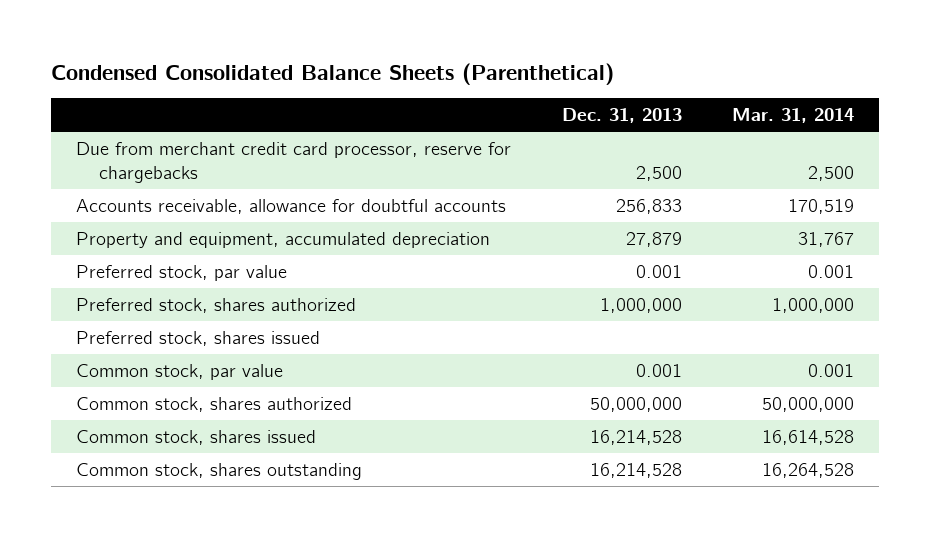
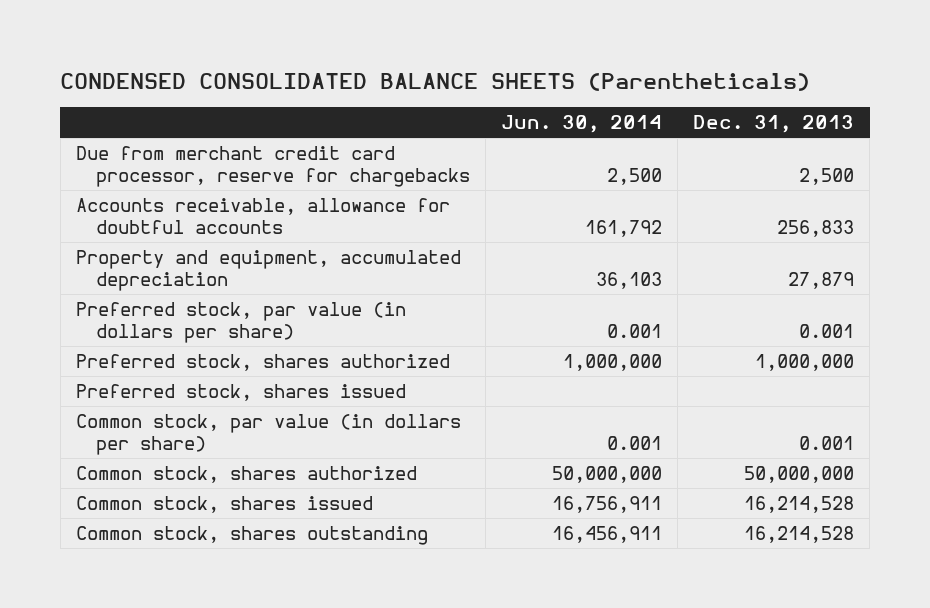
[50,62,614,85] Condensed Consolidated Balance Sheets (Parenthetical) -> [60,73,811,92] CONDENSED CONSOLIDATED BALANCE SHEETS (Parentheticals)
[732,108,855,124] Mar. 31, 2014 -> none
none -> [501,115,663,134] Jun. 30, 2014
[76,264,288,281] Preferred stock, par value -> [75,301,406,343] Preferred stock, par value (in dollars per share)
[76,363,284,380] Common stock, par value -> [75,413,461,455] Common stock, par value (in dollars per share)

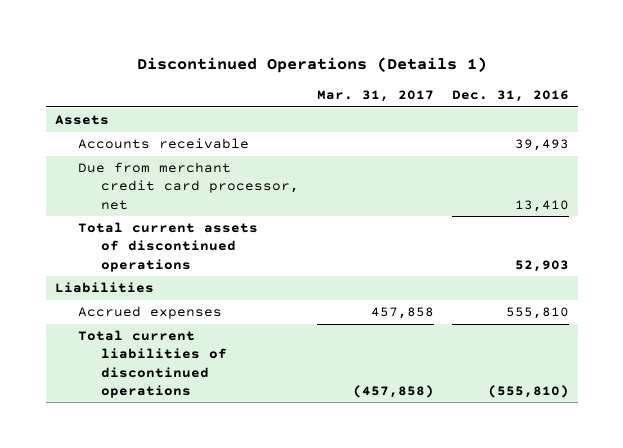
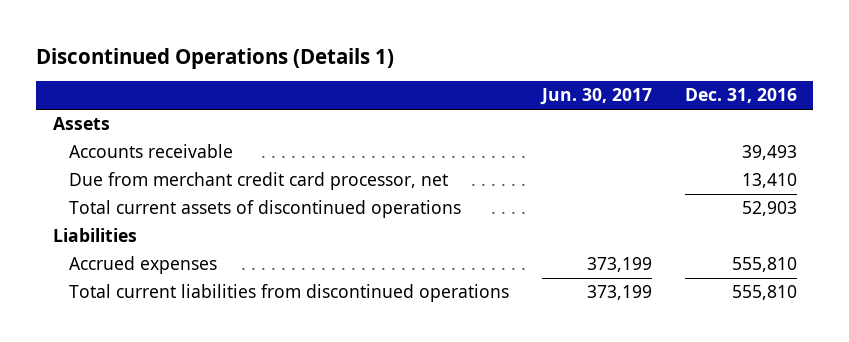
[316,90,434,103] Mar. 31, 2017 -> none
none -> [540,88,653,106] Jun. 30, 2017
[77,330,228,398] Total current liabilities of discontinued operations -> [69,284,510,303] Total current liabilities from discontinued operations
[487,384,569,398] (555,810) -> [731,285,797,301] 555,810

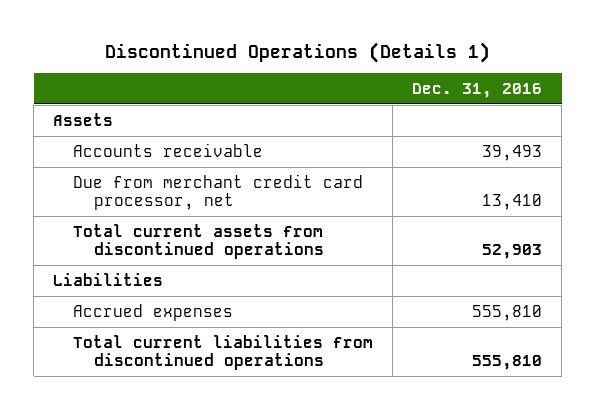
[540,88,653,106] Jun. 30, 2017 -> none
[69,200,462,219] Total current assets of discontinued operations -> [73,223,324,260] Total current assets from discontinued operations

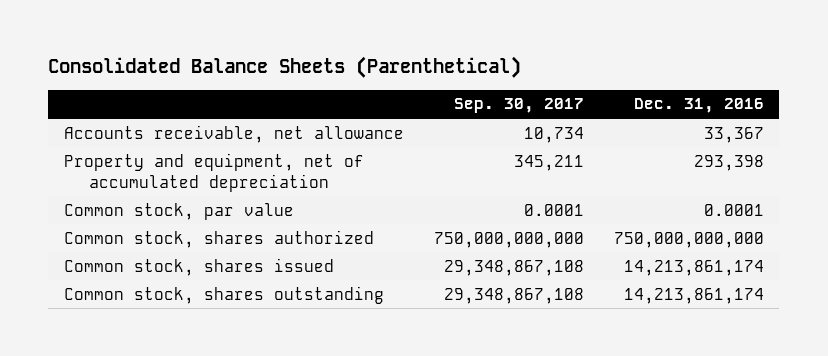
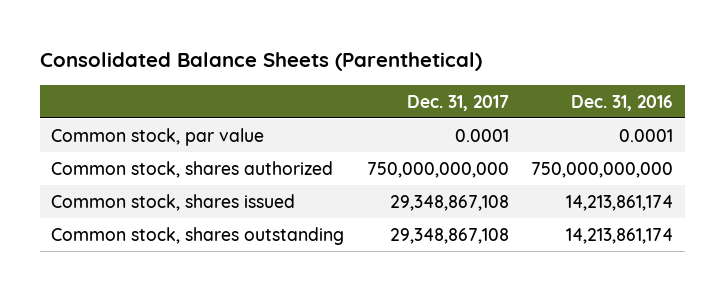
[453,98,584,114] Sep. 30, 2017 -> none
none -> [406,94,509,111] Dec. 31, 2017
[63,124,404,143] Accounts receivable, net allowance -> none
[63,152,364,192] Property and equipment, net of accumulated depreciation -> none

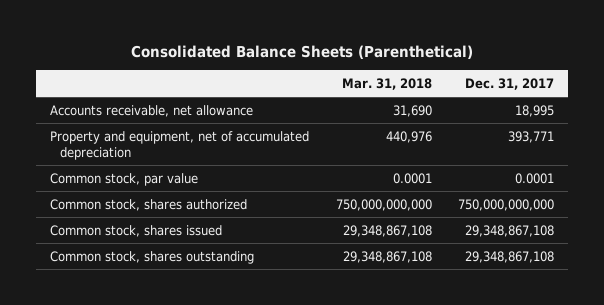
[571,94,674,111] Dec. 31, 2016 -> none
none -> [341,77,432,90] Mar. 31, 2018
none -> [49,104,253,117] Accounts receivable, net allowance
none -> [49,130,309,160] Property and equipment, net of accumulated depreciation

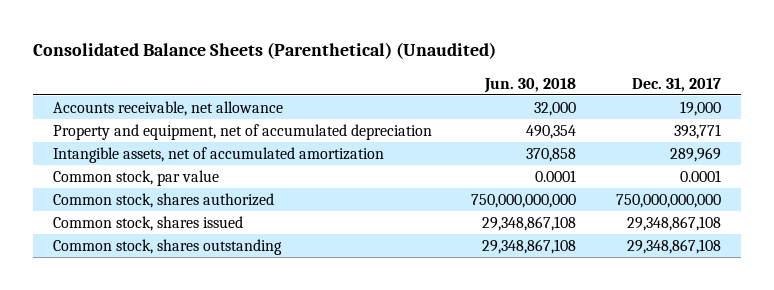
[131,44,474,59] Consolidated Balance Sheets (Parenthetical) -> [32,42,496,60] Consolidated Balance Sheets (Parenthetical) (Unaudited)
[341,77,432,90] Mar. 31, 2018 -> none
none -> [484,77,577,93] Jun. 30, 2018
[515,104,555,117] 18,995 -> [680,100,722,116] 19,000
none -> [52,146,384,163] Intangible assets, net of accumulated amortization

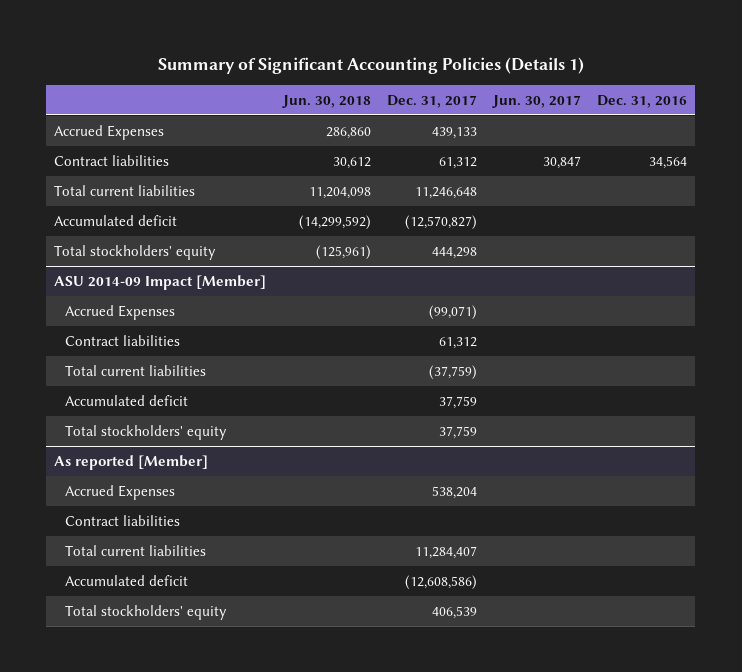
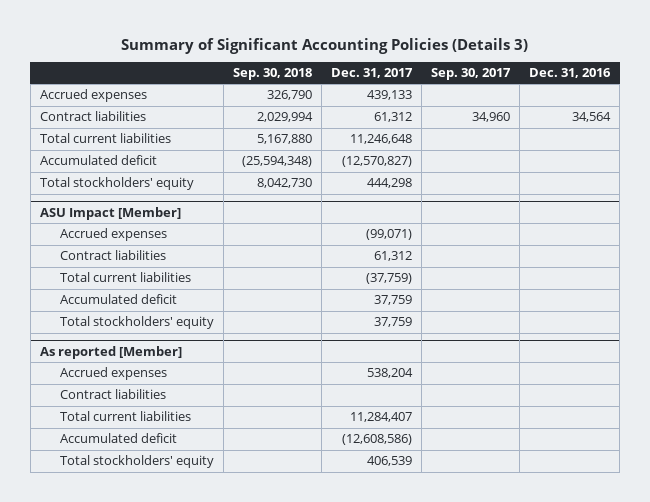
[157,56,584,74] Summary of Significant Accounting Policies (Details 1) -> [121,37,529,54] Summary of Significant Accounting Policies (Details 3)
[281,94,371,108] Jun. 30, 2018 -> none
[492,94,582,108] Jun. 30, 2017 -> none
none -> [232,68,312,81] Sep. 30, 2018
none -> [431,68,512,81] Sep. 30, 2017
[54,124,165,140] Accrued Expenses -> [39,89,147,103] Accrued expenses
[54,274,267,290] ASU 2014-09 Impact [Member] -> [39,206,181,220] ASU Impact [Member]
[65,304,176,320] Accrued Expenses -> [59,228,167,242] Accrued expenses
[65,484,176,500] Accrued Expenses -> [59,367,167,381] Accrued expenses

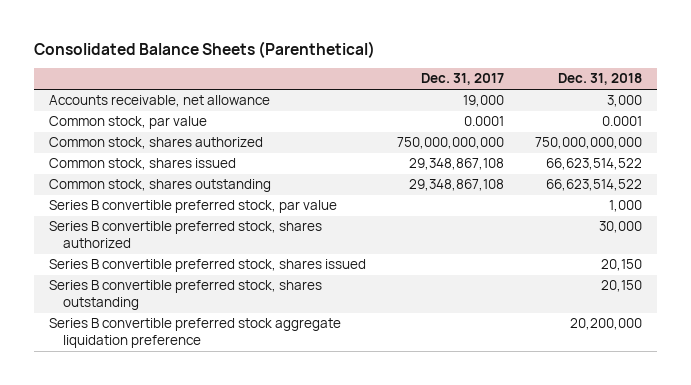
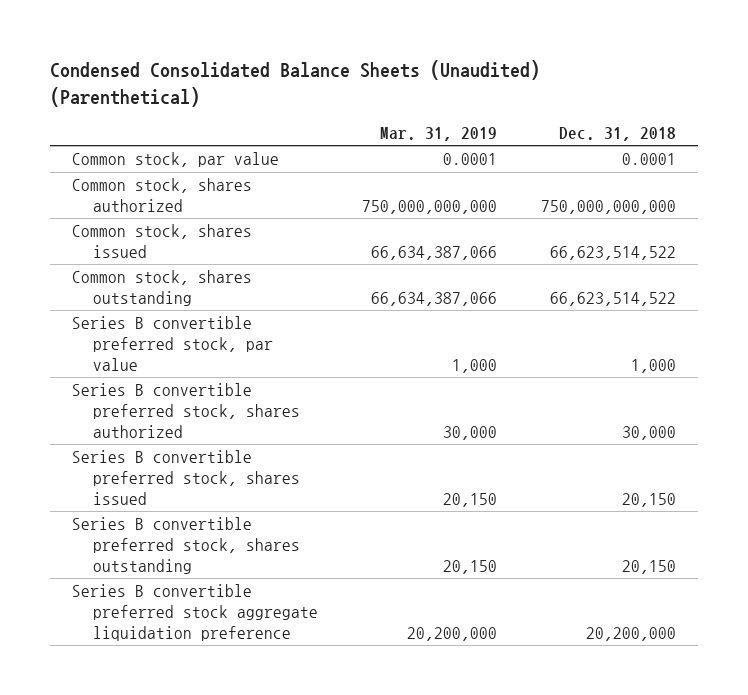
[33,40,375,58] Consolidated Balance Sheets (Parenthetical) -> [49,60,540,107] Condensed Consolidated Balance Sheets (Unaudited) (Parenthetical)
[420,73,504,86] Dec. 31, 2017 -> none
none -> [380,126,498,141] Mar. 31, 2019
[49,95,271,108] Accounts receivable, net allowance -> none

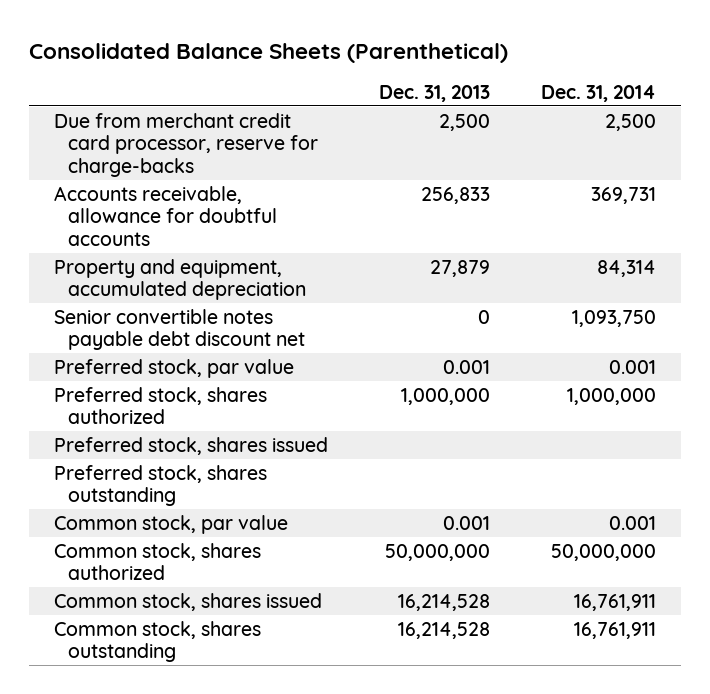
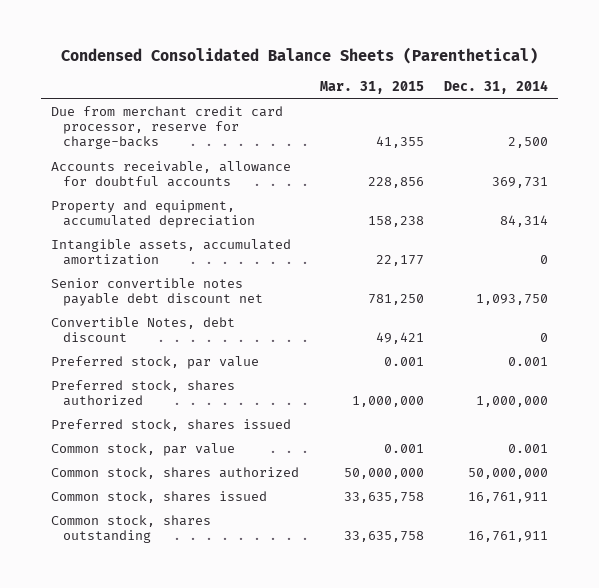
[28,42,508,63] Consolidated Balance Sheets (Parenthetical) -> [60,47,538,65] Condensed Consolidated Balance Sheets (Parenthetical)
[378,84,490,102] Dec. 31, 2013 -> none
none -> [319,80,424,94] Mar. 31, 2015
none -> [51,238,292,265] Intangible assets, accumulated amortization
none -> [51,316,236,342] Convertible Notes, debt discount
[54,464,268,507] Preferred stock, shares outstanding -> none

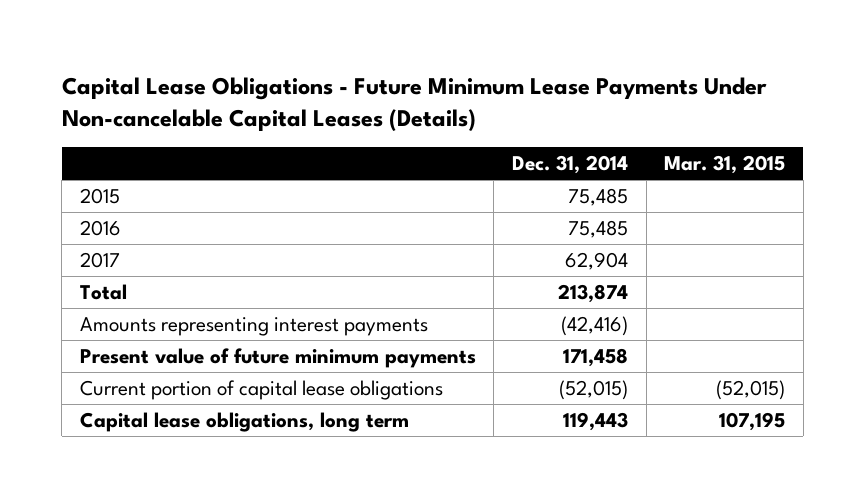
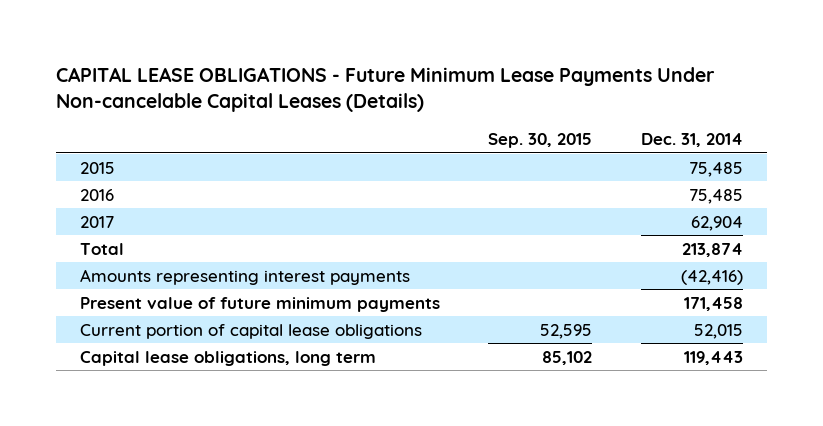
[61,76,767,132] Capital Lease Obligations - Future Minimum Lease Payments Under Non-cancelable Capital Leases (Details) -> [56,67,716,113] CAPITAL LEASE OBLIGATIONS - Future Minimum Lease Payments Under Non-cancelable Capital Leases (Details)
[664,154,786,174] Mar. 31, 2015 -> none
none -> [488,132,593,148] Sep. 30, 2015
[558,379,628,400] (52,015) -> [693,323,743,339] 52,015

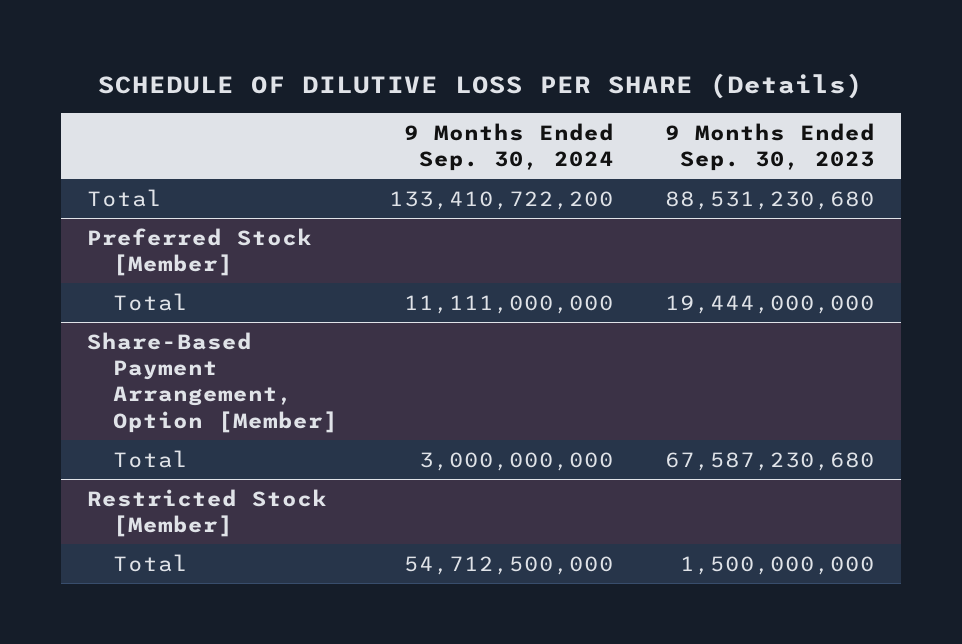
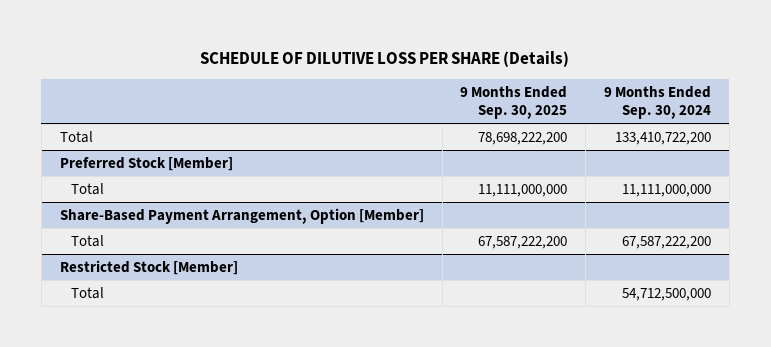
[665,122,876,172] 9 Months Ended Sep. 30, 2023 -> none
none -> [460,85,568,120] 9 Months Ended Sep. 30, 2025
[418,451,614,471] 3,000,000,000 -> [622,235,712,249] 67,587,222,200

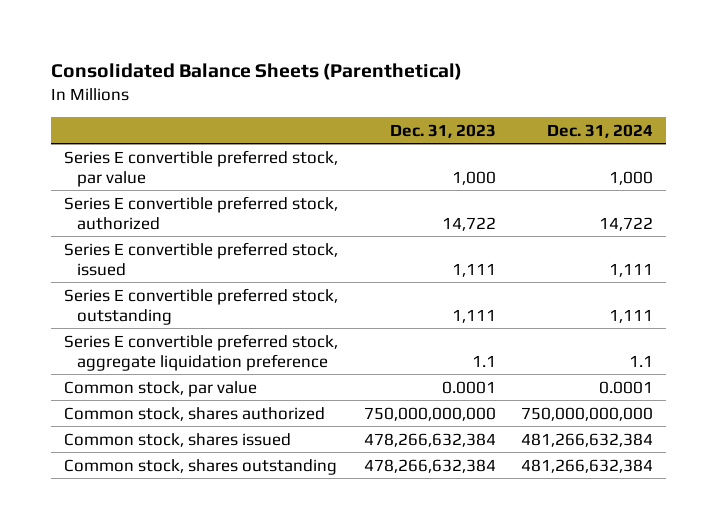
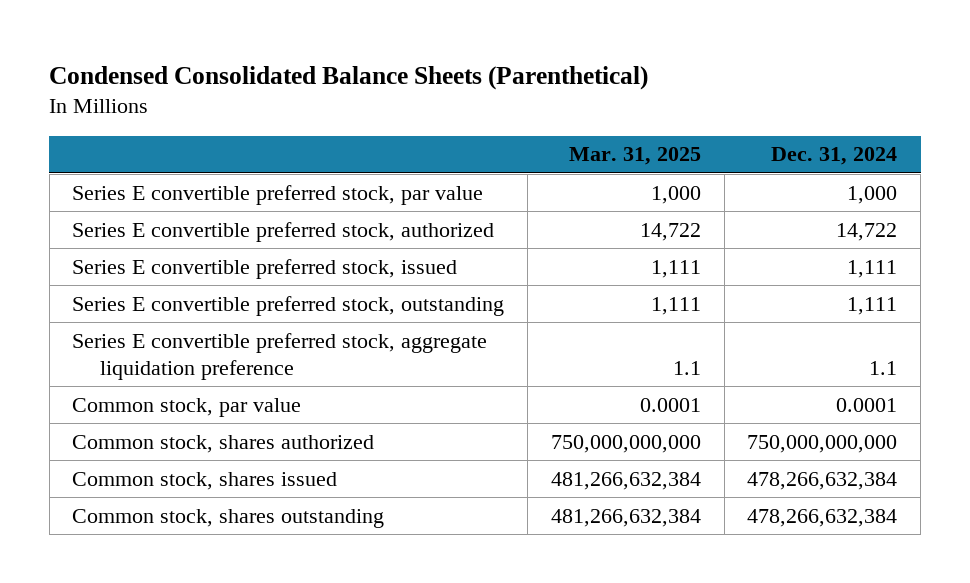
[50,63,462,81] Consolidated Balance Sheets (Parenthetical) -> [49,65,649,90] Condensed Consolidated Balance Sheets (Parenthetical)
[389,123,496,138] Dec. 31, 2023 -> none
none -> [568,147,701,166] Mar. 31, 2025
[521,432,654,447] 481,266,632,384 -> [747,471,898,490] 478,266,632,384
[521,458,654,473] 481,266,632,384 -> [747,508,898,527] 478,266,632,384

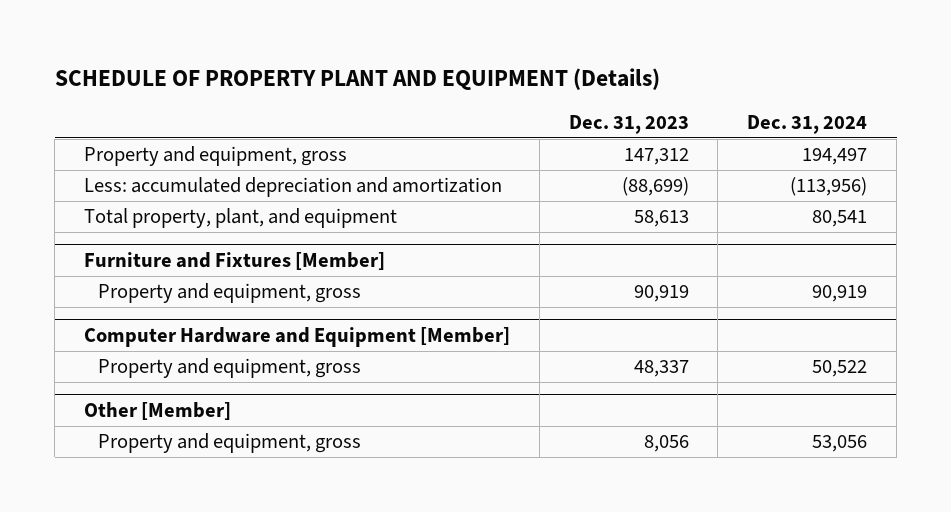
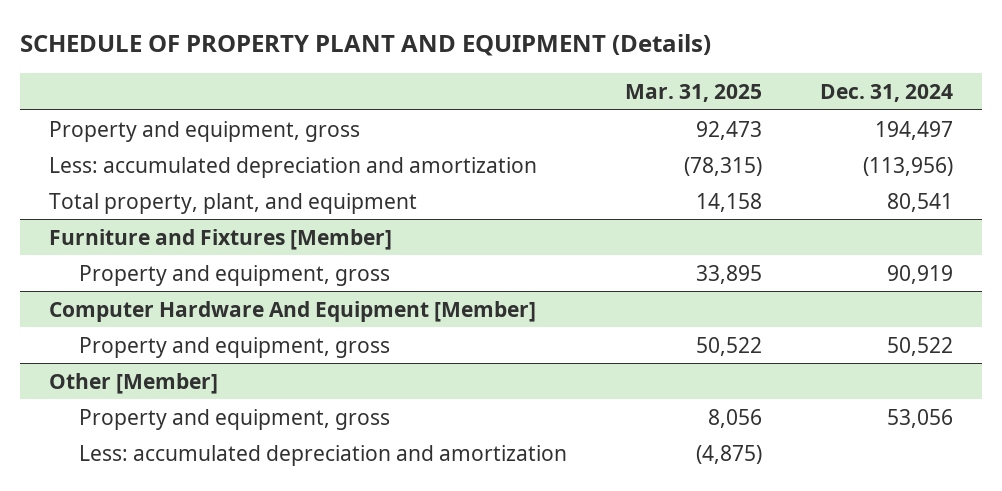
[568,114,689,134] Dec. 31, 2023 -> none
none -> [625,83,763,102] Mar. 31, 2025
[83,326,510,347] Computer Hardware and Equipment [Member] -> [49,300,537,322] Computer Hardware And Equipment [Member]
none -> [78,444,567,466] Less: accumulated depreciation and amortization

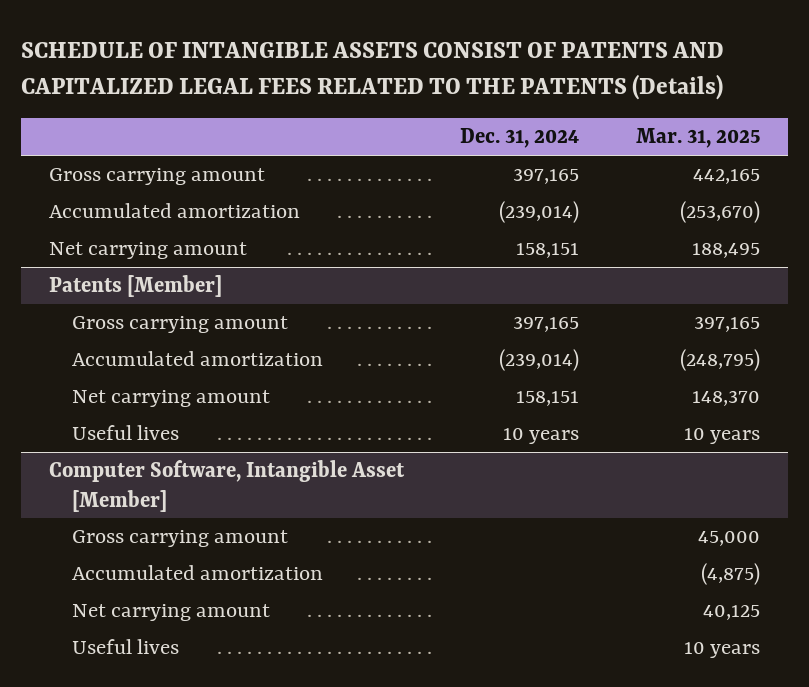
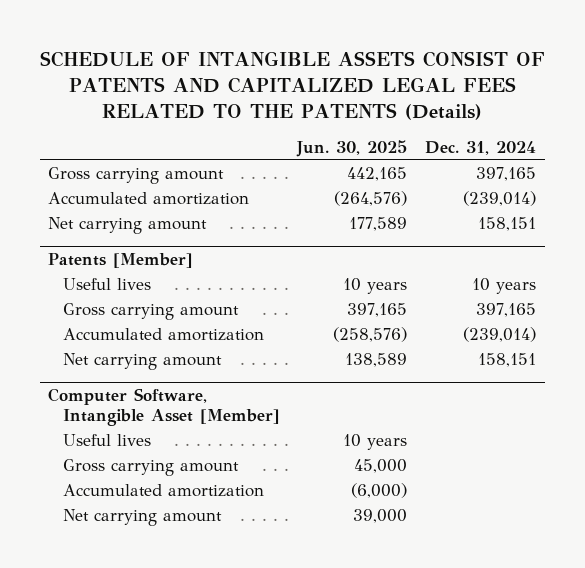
[635,128,760,149] Mar. 31, 2025 -> none
none -> [296,139,408,157] Jun. 30, 2025
[71,425,179,441] Useful lives -> [62,278,151,291] Useful lives
[71,639,179,655] Useful lives -> [62,434,151,447] Useful lives

